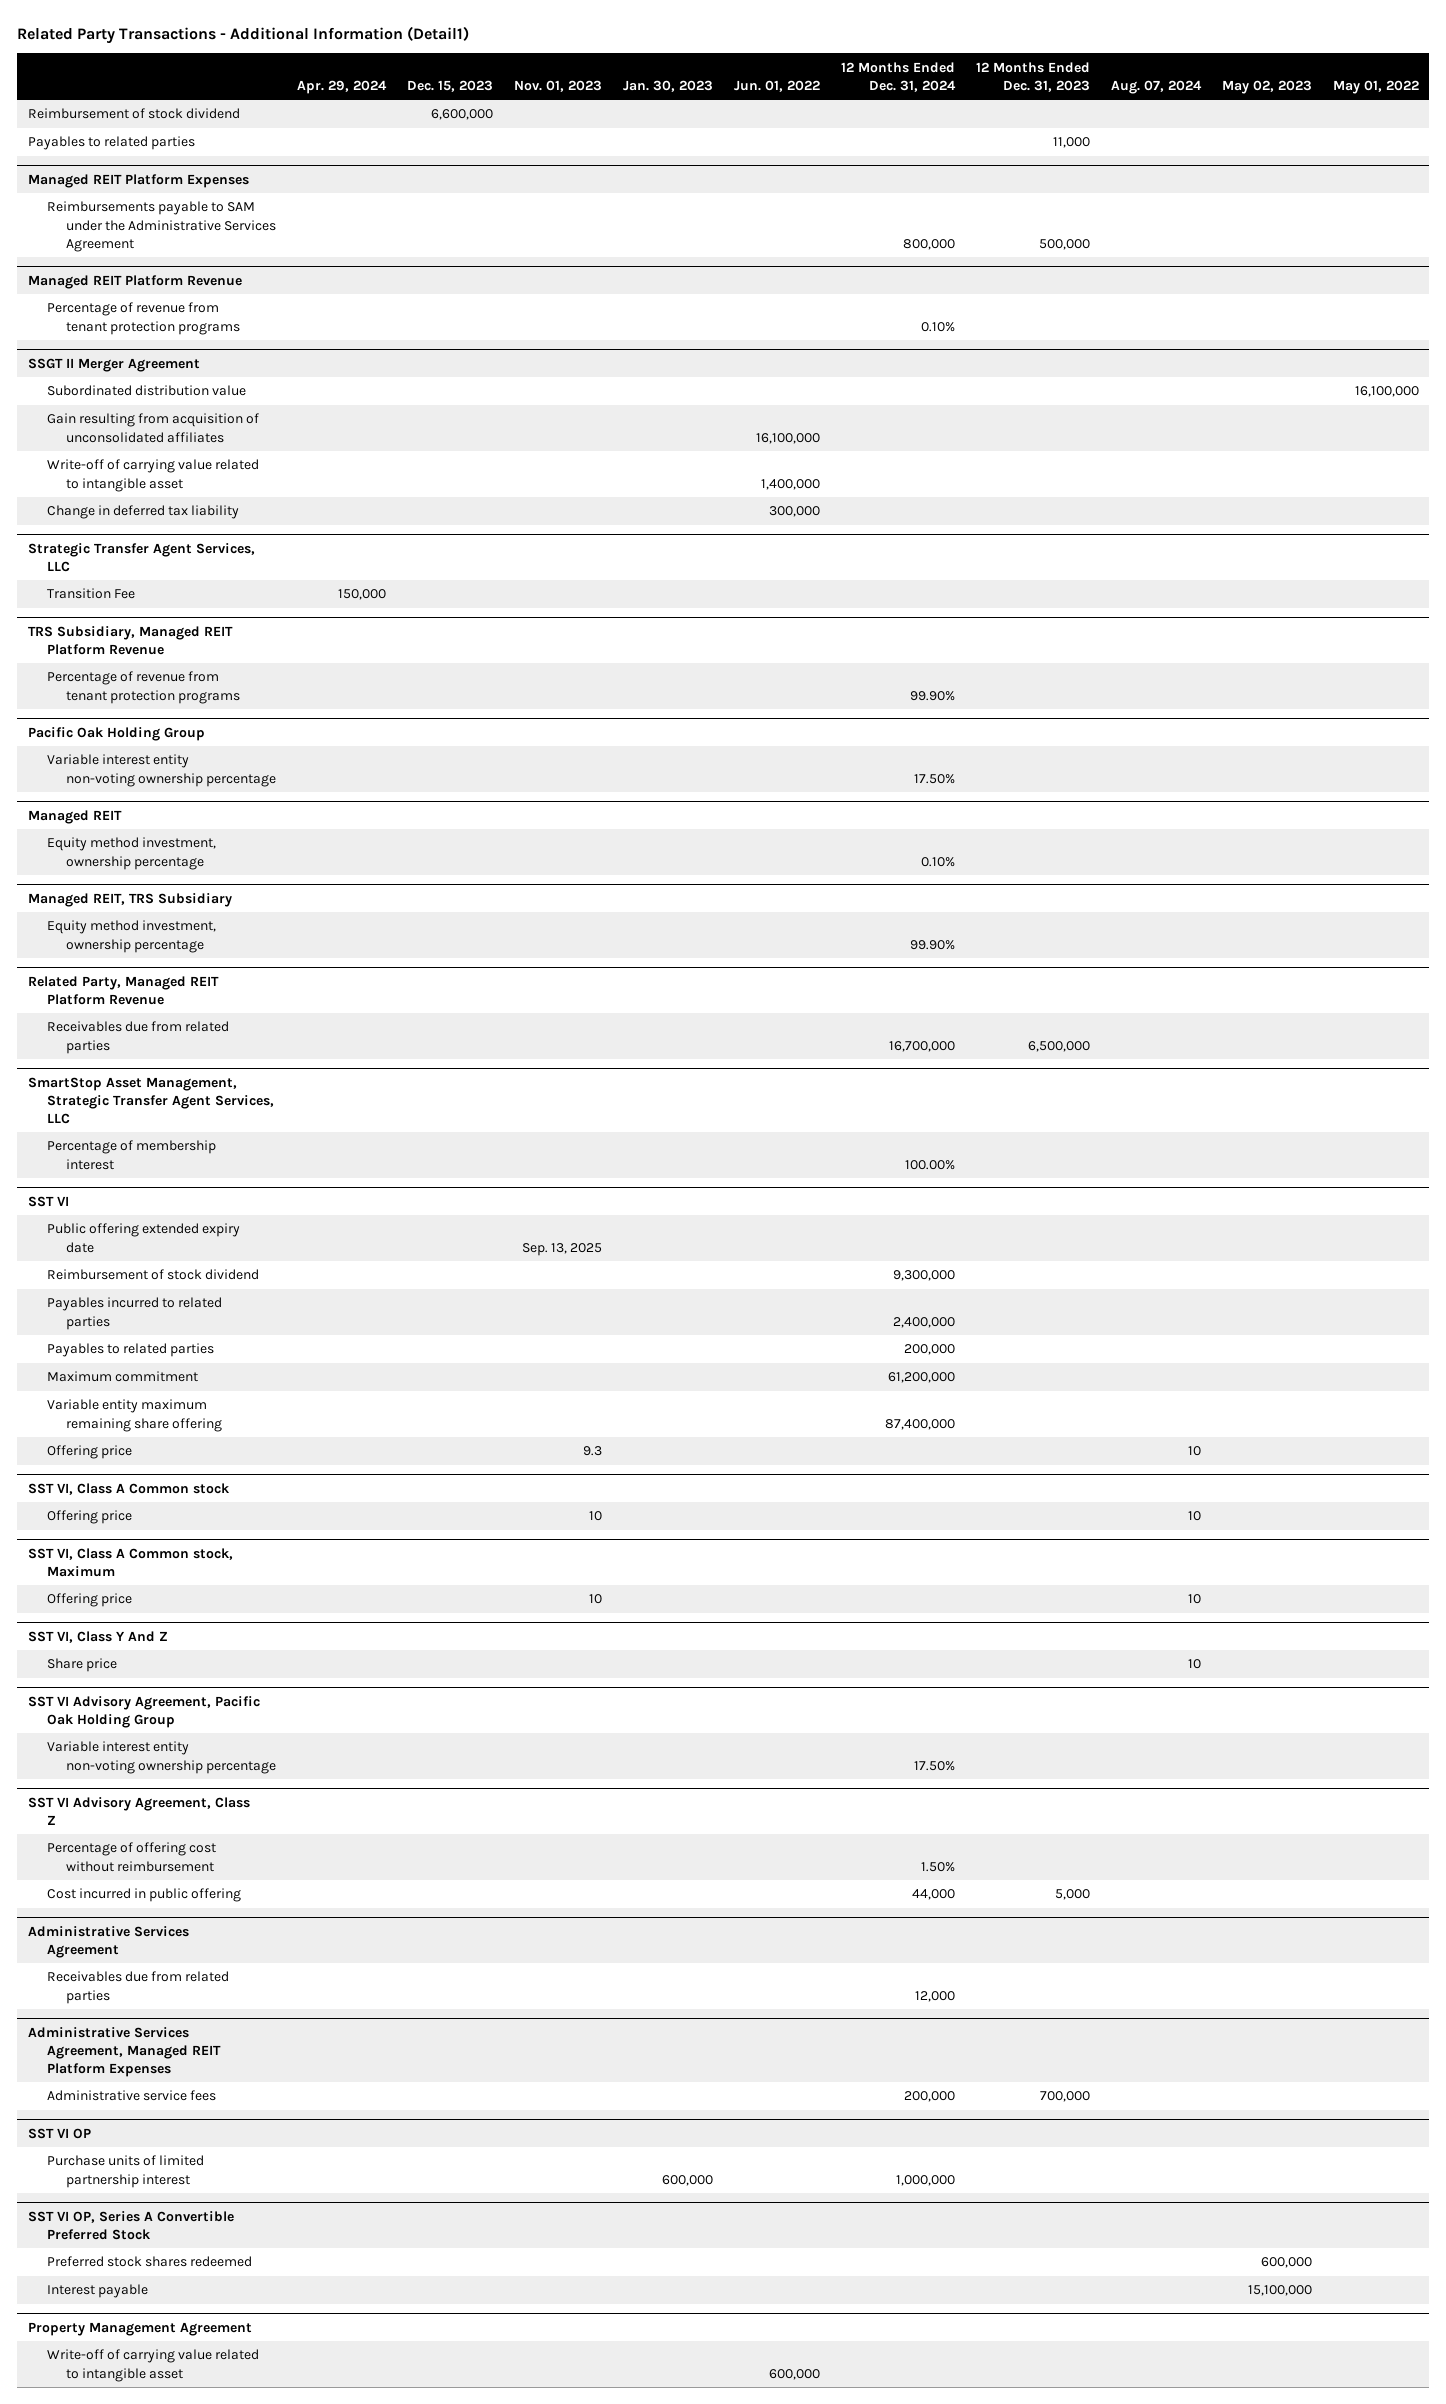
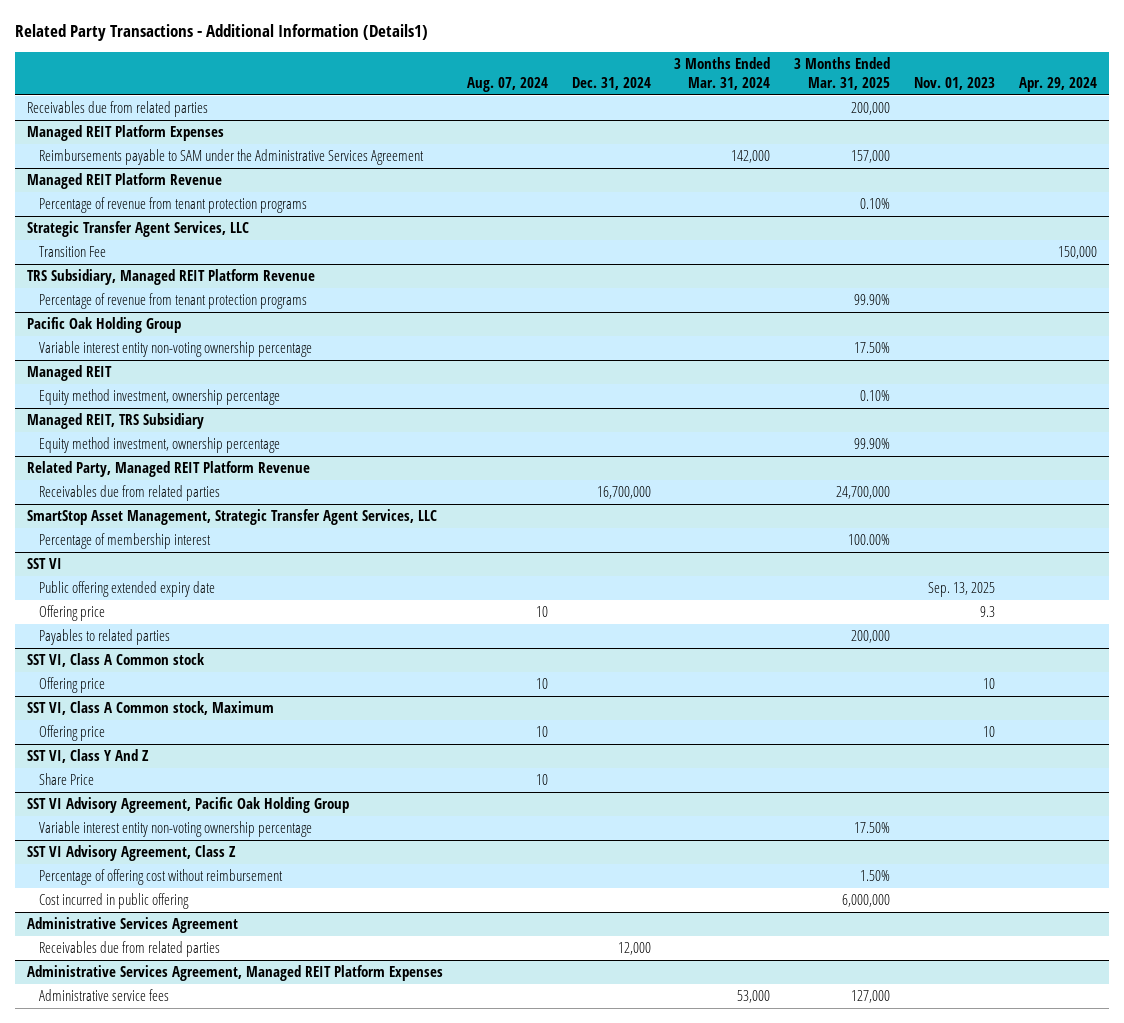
[17,26,470,45] Related Party Transactions - Additional Information (Detail1) -> [14,24,428,42] Related Party Transactions - Additional Information (Details1)
[406,79,493,92] Dec. 15, 2023 -> none
[622,79,713,92] Jan. 30, 2023 -> none
[733,79,820,92] Jun. 01, 2022 -> none
[840,61,956,92] 12 Months Ended Dec. 31, 2024 -> none
[975,61,1090,92] 12 Months Ended Dec. 31, 2023 -> none
[1221,79,1312,94] May 02, 2023 -> none
[1332,79,1419,94] May 01, 2022 -> none
none -> [571,76,651,90] Dec. 31, 2024
none -> [674,57,771,90] 3 Months Ended Mar. 31, 2024
none -> [794,57,891,90] 3 Months Ended Mar. 31, 2025
[27,108,240,120] Reimbursement of stock dividend -> none
[27,136,195,151] Payables to related parties -> none
none -> [26,101,208,118] Receivables due from related parties
[27,357,200,372] SSGT II Merger Agreement -> none
[46,385,246,397] Subordinated distribution value -> none
[46,413,259,443] Gain resulting from acquisition of unconsolidated affiliates -> none
[46,459,259,492] Write-off of carrying value related to intangible asset -> none
[46,505,239,520] Change in deferred tax liability -> none
[46,1269,259,1281] Reimbursement of stock dividend -> none
[46,1297,222,1330] Payables incurred to related parties -> none
[46,1371,198,1383] Maximum commitment -> none
[46,1399,222,1432] Variable entity maximum remaining share offering -> none
[46,1343,214,1358] Payables to related parties -> [39,629,171,646] Payables to related parties
[46,1658,117,1673] Share price -> [39,773,95,786] Share Price
[27,2127,91,2139] SST VI OP -> none
[46,2155,204,2188] Purchase units of limited partnership interest -> none
[27,2210,234,2240] SST VI OP, Series A Convertible Preferred Stock -> none
[46,2256,252,2268] Preferred stock shares redeemed -> none
[46,2284,148,2299] Interest payable -> none
[27,2321,252,2336] Property Management Agreement -> none
[46,2349,259,2382] Write-off of carrying value related to intangible asset -> none

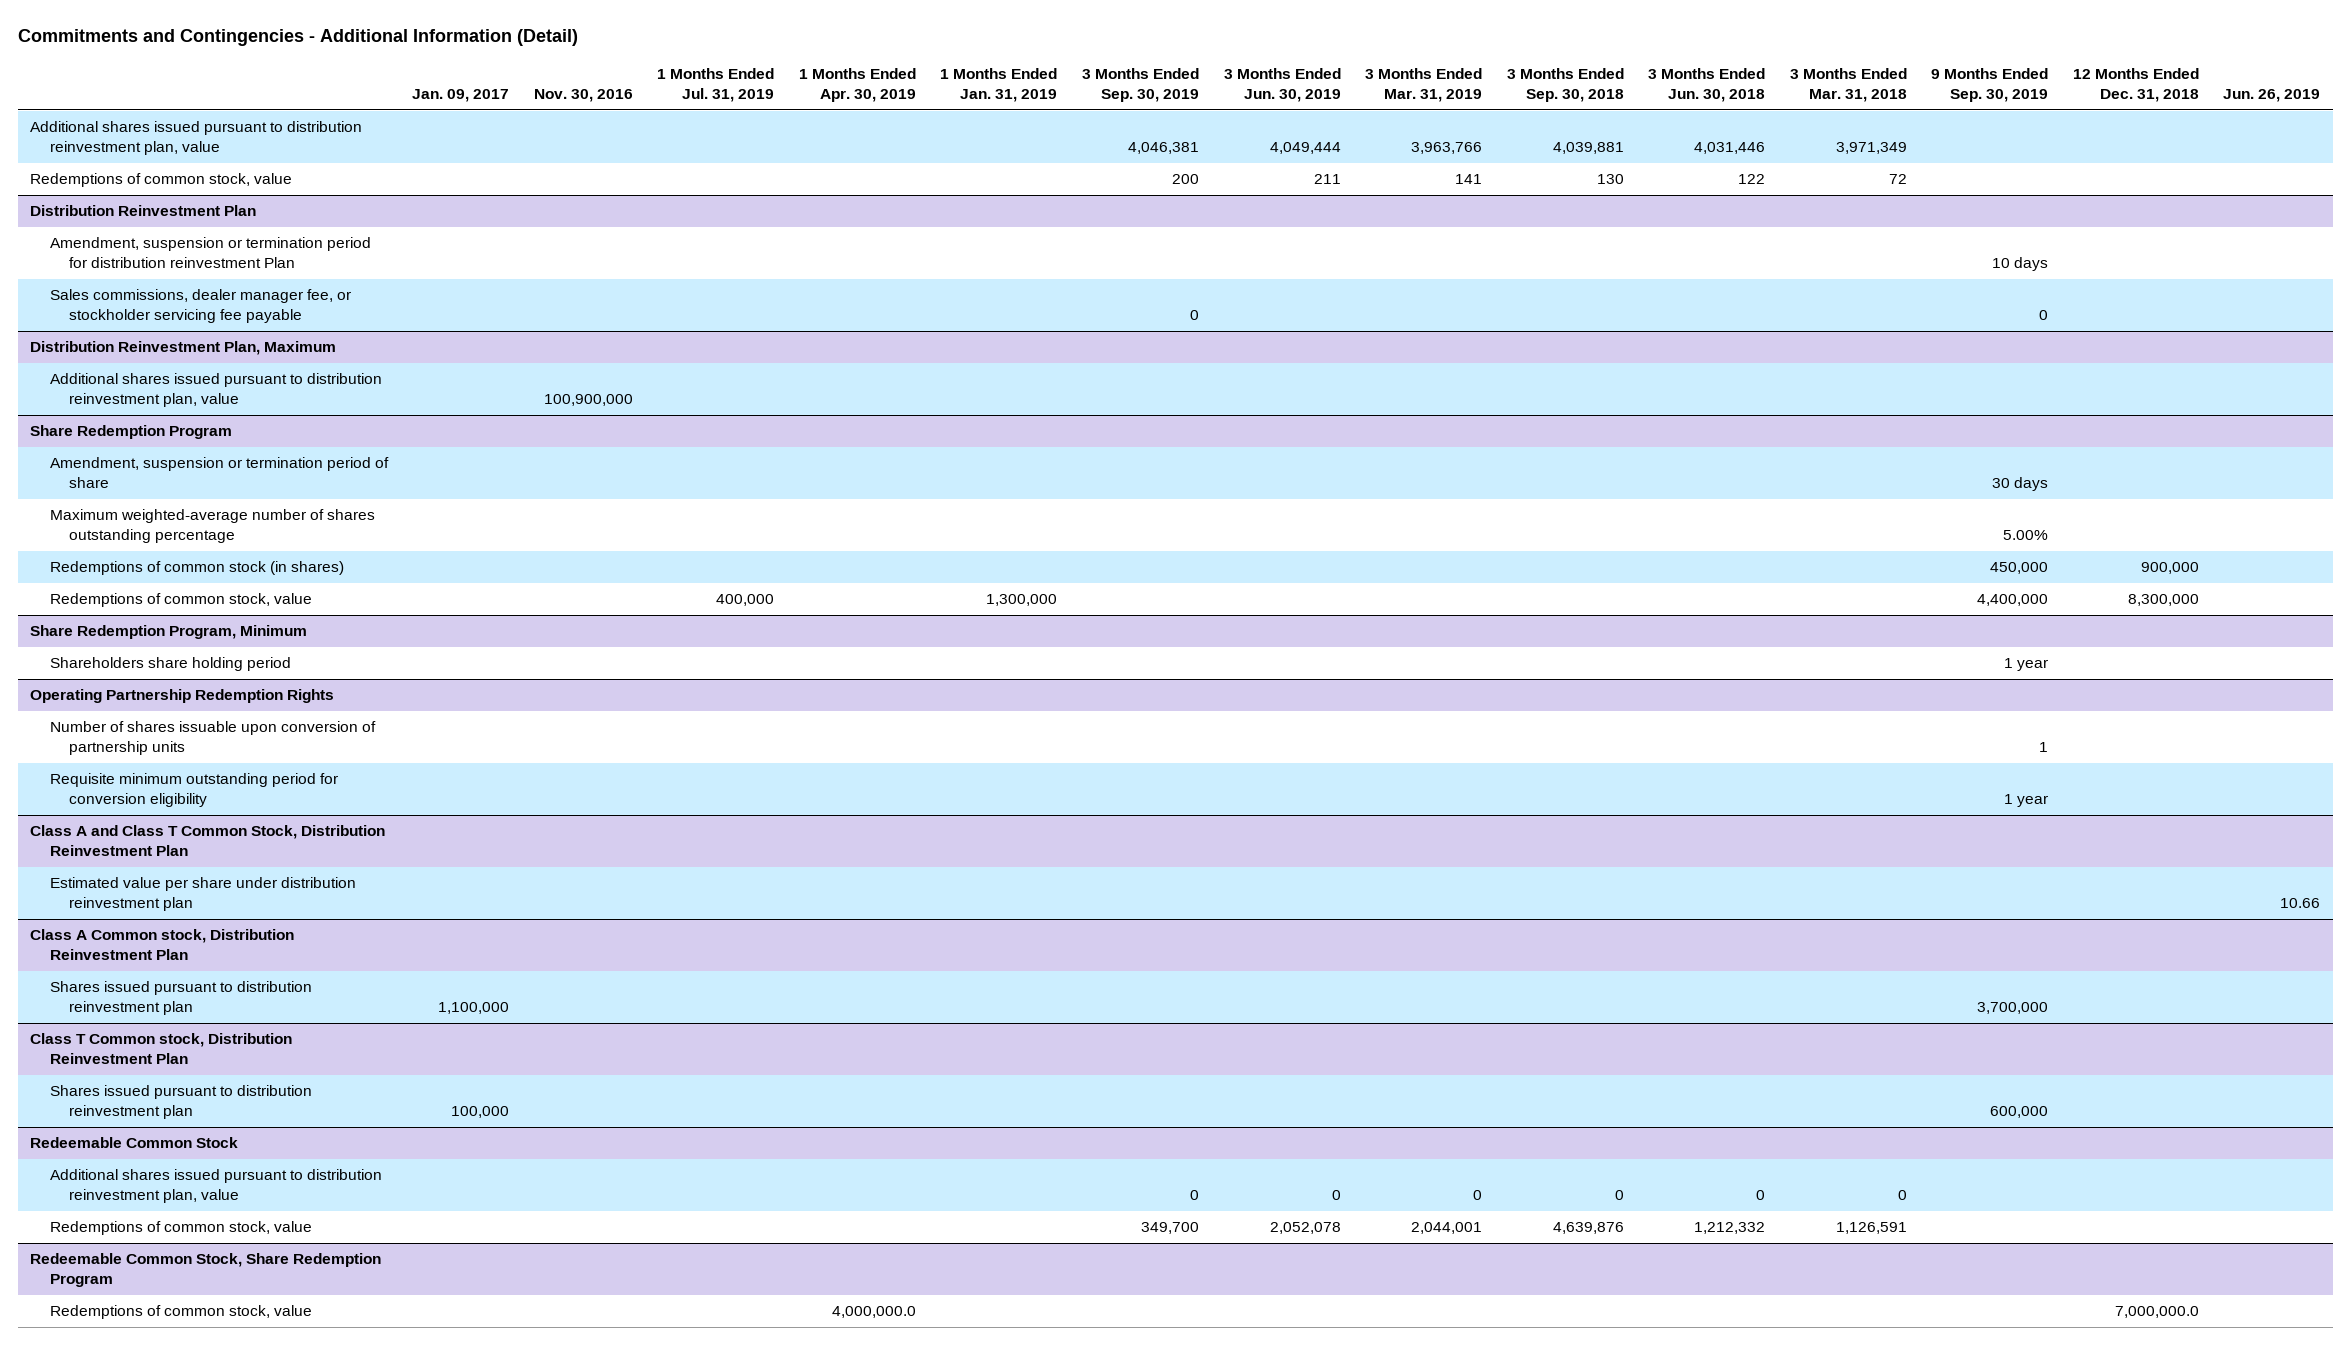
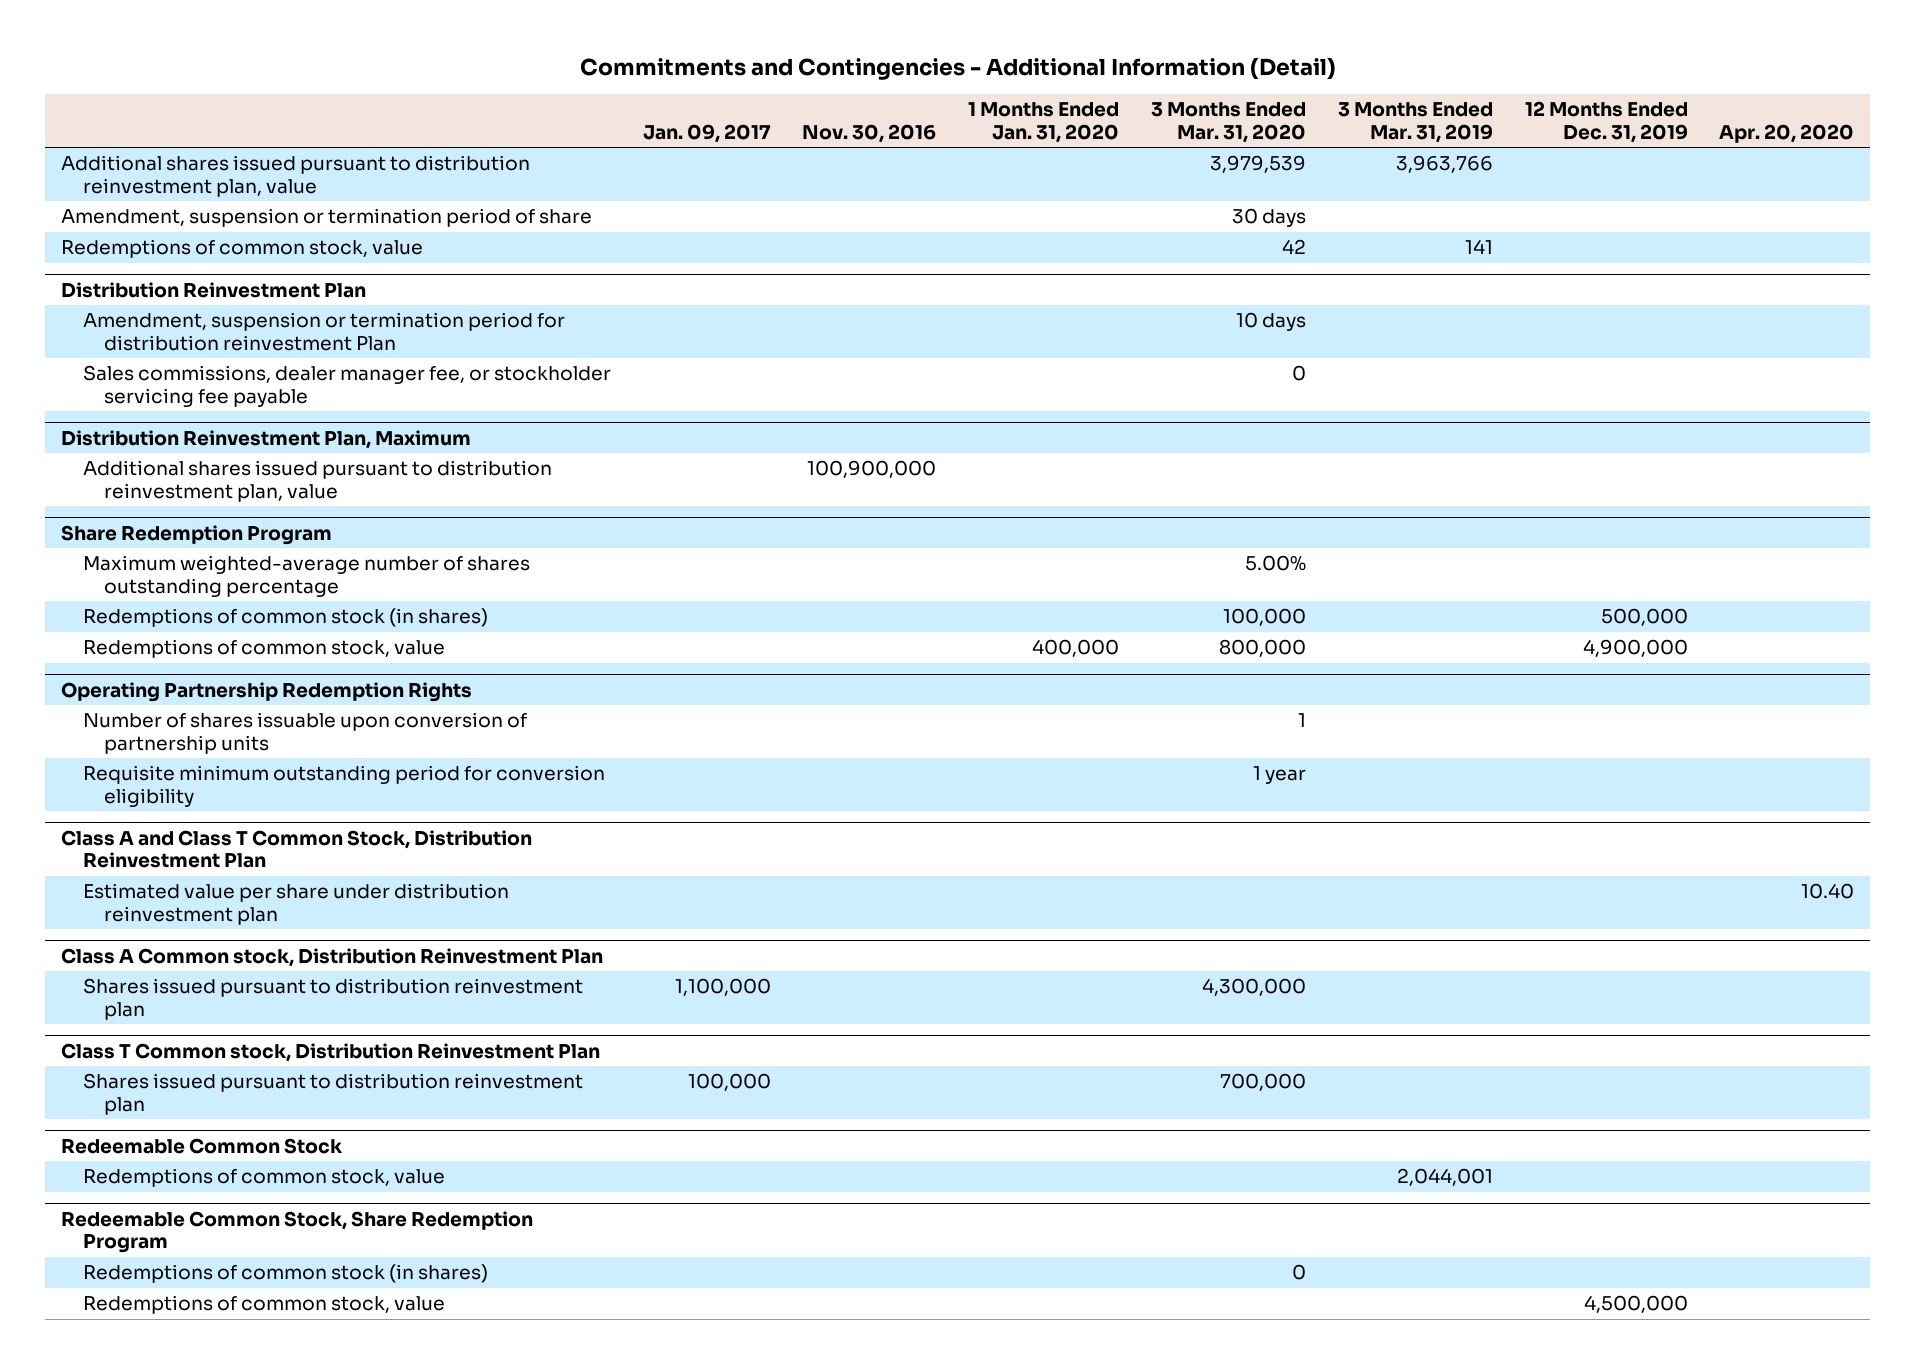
[657,67,775,102] 1 Months Ended Jul. 31, 2019 -> none
[798,67,916,102] 1 Months Ended Apr. 30, 2019 -> none
[940,67,1058,102] 1 Months Ended Jan. 31, 2019 -> none
[1081,67,1199,102] 3 Months Ended Sep. 30, 2019 -> none
[1223,67,1341,102] 3 Months Ended Jun. 30, 2019 -> none
[1506,67,1624,102] 3 Months Ended Sep. 30, 2018 -> none
[1648,67,1766,102] 3 Months Ended Jun. 30, 2018 -> none
[1789,67,1907,102] 3 Months Ended Mar. 31, 2018 -> none
[1931,67,2049,102] 9 Months Ended Sep. 30, 2019 -> none
[2072,67,2199,102] 12 Months Ended Dec. 31, 2018 -> none
[2223,88,2321,102] Jun. 26, 2019 -> none
none -> [968,102,1120,143] 1 Months Ended Jan. 31, 2020
none -> [1150,102,1306,143] 3 Months Ended Mar. 31, 2020
none -> [1524,101,1688,143] 12 Months Ended Dec. 31, 2019
none -> [1719,123,1855,143] Apr. 20, 2020
none -> [61,208,593,228] Amendment, suspension or termination period of share
[49,457,389,489] Amendment, suspension or termination period of share -> none
[30,625,308,640] Share Redemption Program, Minimum -> none
[49,657,291,672] Shareholders share holding period -> none
[49,1169,382,1204] Additional shares issued pursuant to distribution reinvestment plan, value -> none
none -> [82,1264,488,1284] Redemptions of common stock (in shares)

